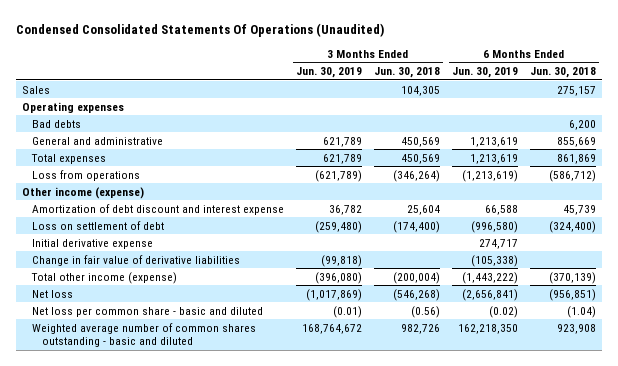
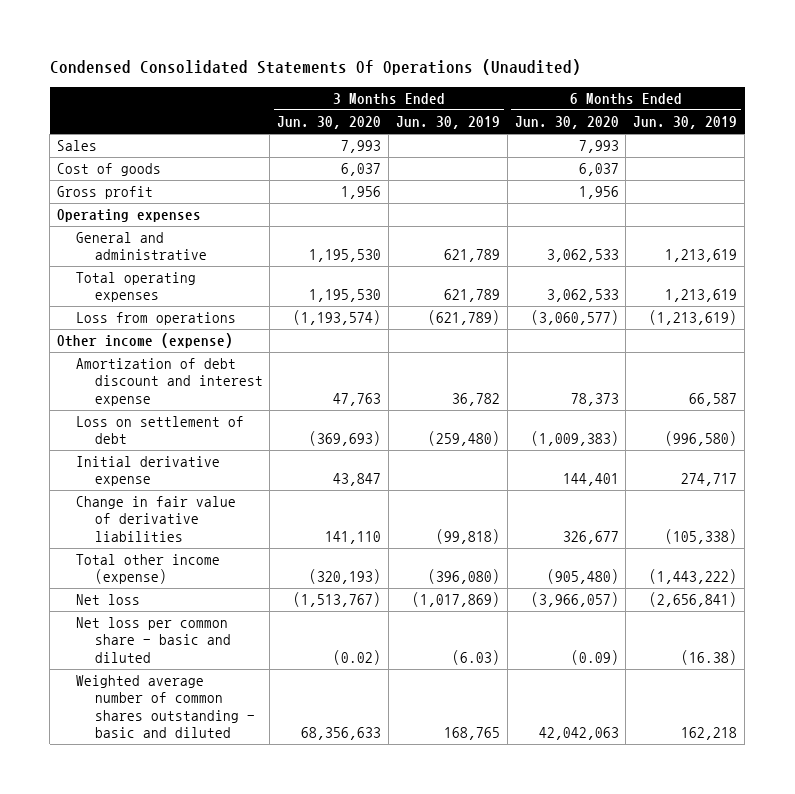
[373,67,440,79] Jun. 30, 2018 -> none
[529,67,596,79] Jun. 30, 2018 -> none
none -> [277,115,382,129] Jun. 30, 2020
none -> [514,115,619,129] Jun. 30, 2020
none -> [57,163,162,177] Cost of goods
none -> [57,186,154,200] Gross profit
[31,119,81,128] Bad debts -> none
[30,153,106,164] Total expenses -> [75,272,196,303] Total operating expenses
[484,204,518,215] 66,588 -> [689,392,738,406] 66,587
[332,305,362,318] (0.01) -> [451,649,500,665] (6.03)
[488,305,518,318] (0.02) -> [681,649,738,665] (16.38)
[301,323,362,334] 168,764,672 -> [443,726,500,740] 168,765
[457,323,518,334] 162,218,350 -> [681,726,738,740] 162,218

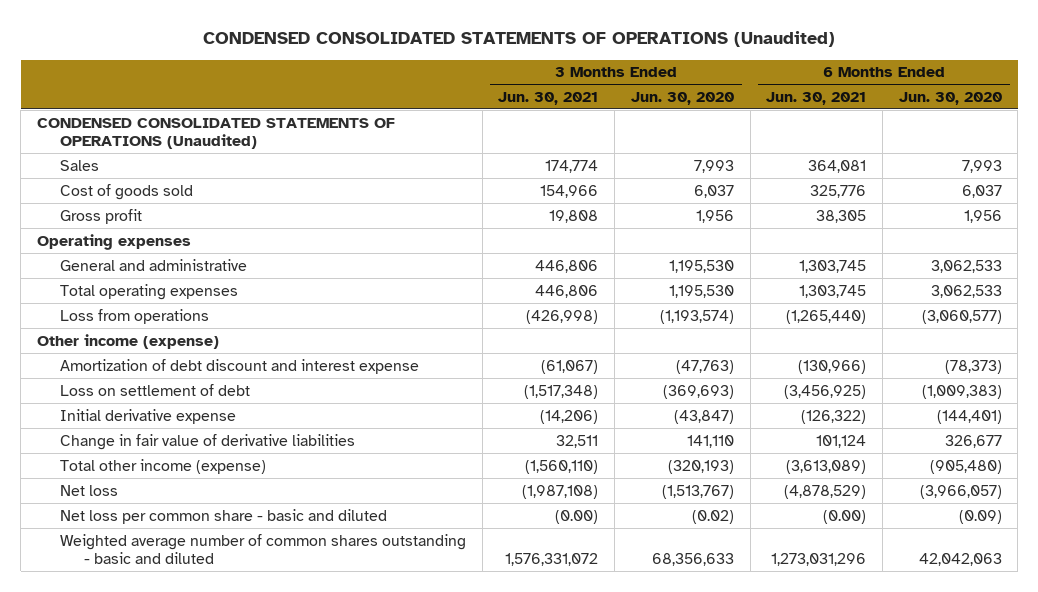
[49,59,581,76] Condensed Consolidated Statements Of Operations (Unaudited) -> [203,31,836,48] CONDENSED CONSOLIDATED STATEMENTS OF OPERATIONS (Unaudited)
[395,115,500,129] Jun. 30, 2019 -> none
[633,115,738,129] Jun. 30, 2019 -> none
none -> [498,91,599,105] Jun. 30, 2021
none -> [766,91,867,105] Jun. 30, 2021
none -> [36,117,395,150] CONDENSED CONSOLIDATED STATEMENTS OF OPERATIONS (Unaudited)
[57,163,162,177] Cost of goods -> [60,183,194,200] Cost of goods sold
[333,392,382,406] 47,763 -> [675,359,734,374] (47,763)
[570,392,619,406] 78,373 -> [944,359,1002,374] (78,373)
[333,473,382,487] 43,847 -> [673,409,734,424] (43,847)
[562,473,619,487] 144,401 -> [936,409,1002,424] (144,401)

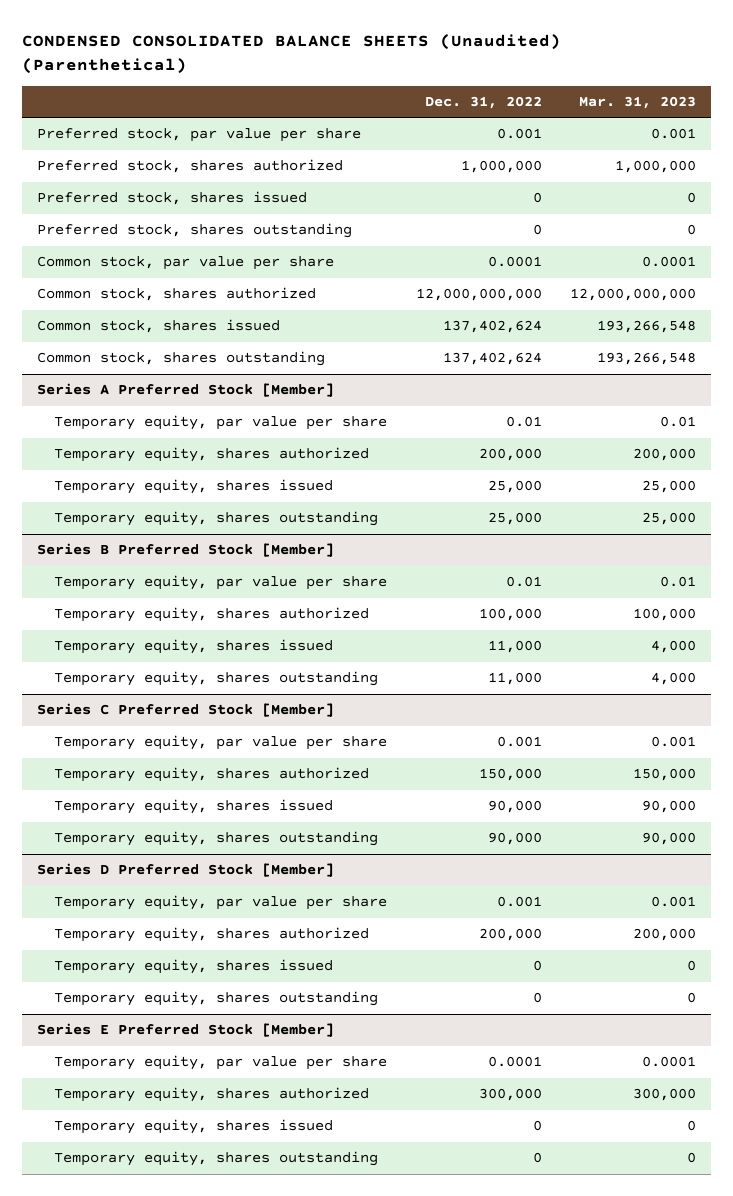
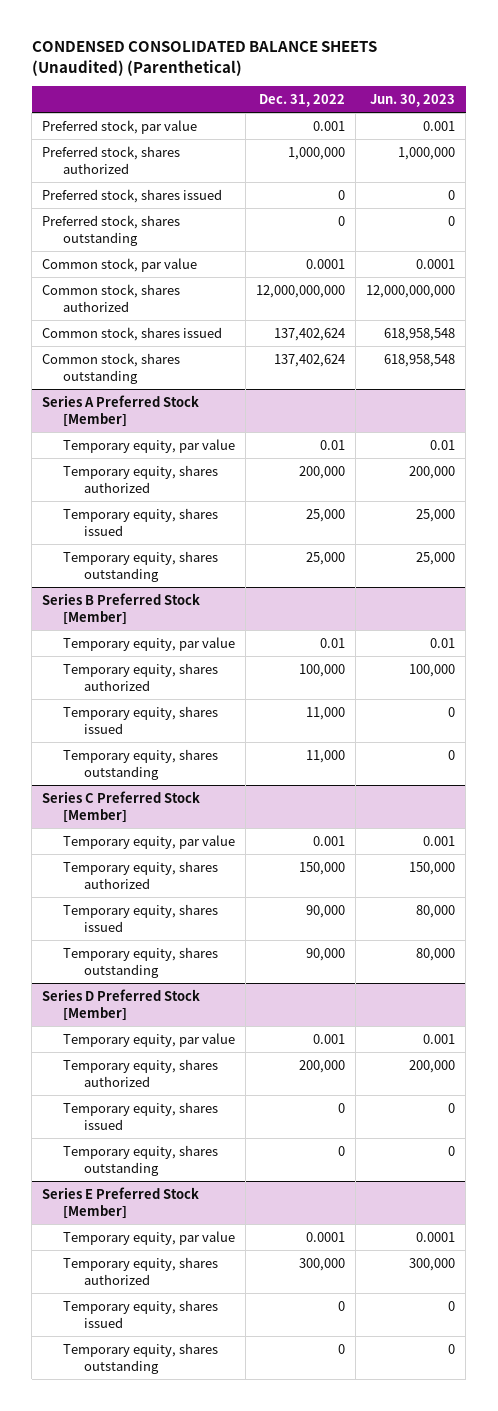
[579,95,697,109] Mar. 31, 2023 -> none
none -> [370,94,456,108] Jun. 30, 2023
[36,128,361,143] Preferred stock, par value per share -> [42,120,198,135] Preferred stock, par value
[36,256,334,271] Common stock, par value per share -> [42,258,198,273] Common stock, par value
[54,415,388,431] Temporary equity, par value per share -> [63,439,236,454] Temporary equity, par value
[54,575,388,591] Temporary equity, par value per share -> [63,637,236,652] Temporary equity, par value
[54,735,388,751] Temporary equity, par value per share -> [63,835,236,850] Temporary equity, par value
[54,895,388,911] Temporary equity, par value per share -> [63,1033,236,1048] Temporary equity, par value
[54,1055,388,1071] Temporary equity, par value per share -> [63,1231,236,1246] Temporary equity, par value

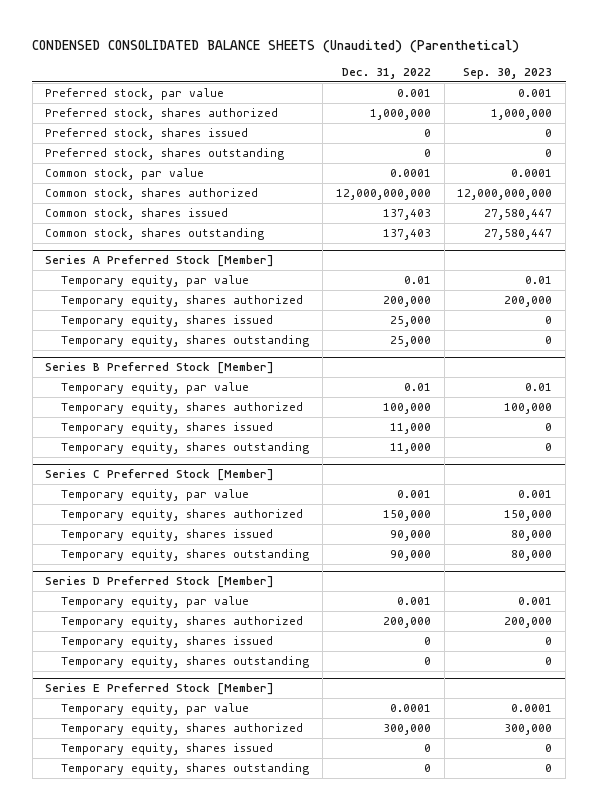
[370,94,456,108] Jun. 30, 2023 -> none
none -> [463,67,553,79] Sep. 30, 2023
[274,328,346,342] 137,402,624 -> [382,208,431,220] 137,403
[274,354,346,368] 137,402,624 -> [382,228,431,240] 137,403

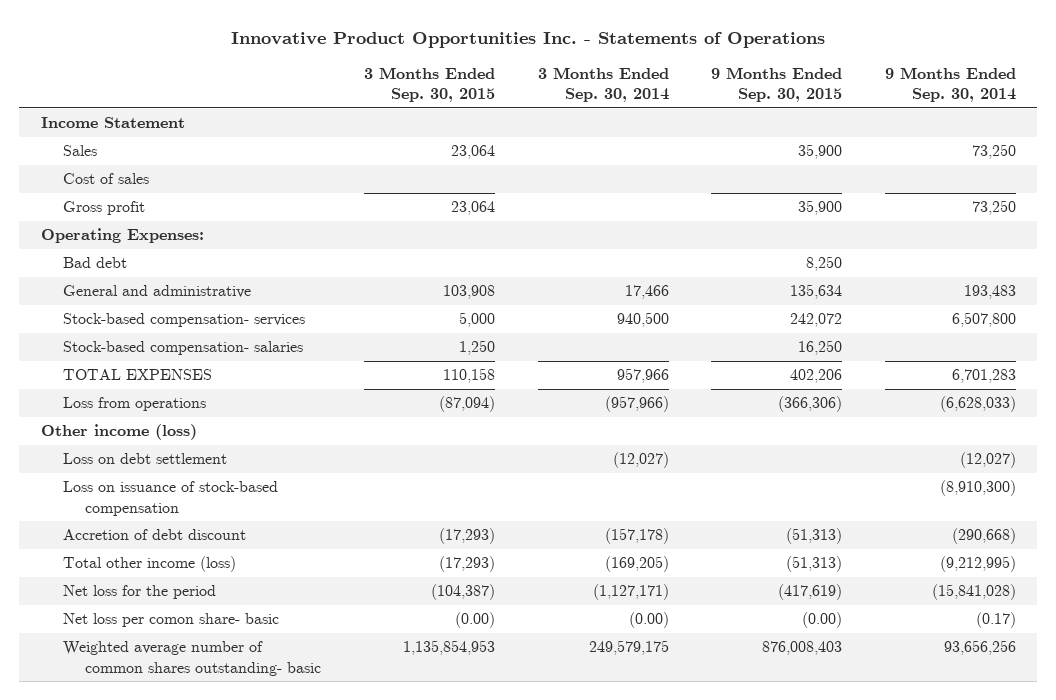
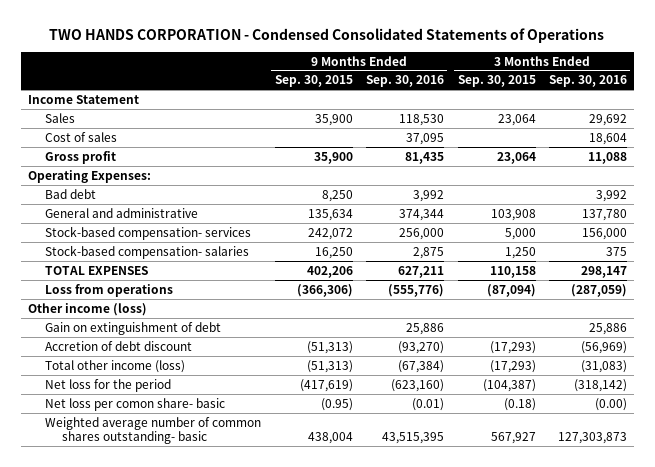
[231,31,826,48] Innovative Product Opportunities Inc. - Statements of Operations -> [49,27,605,43] TWO HANDS CORPORATION - Condensed Consolidated Statements of Operations
[537,66,669,103] 3 Months Ended Sep. 30, 2014 -> none
[884,66,1016,103] 9 Months Ended Sep. 30, 2014 -> none
none -> [366,75,445,88] Sep. 30, 2016
none -> [549,75,628,88] Sep. 30, 2016
[62,453,227,465] Loss on debt settlement -> none
[62,481,278,516] Loss on issuance of stock-based compensation -> none
none -> [45,321,222,335] Gain on extinguishment of debt
[454,612,495,629] (0.00) -> [503,397,536,411] (0.18)
[802,612,843,629] (0.00) -> [320,397,353,411] (0.95)
[402,640,495,656] 1,135,854,953 -> [490,431,536,444] 567,927
[762,641,843,656] 876,008,403 -> [307,431,353,444] 438,004

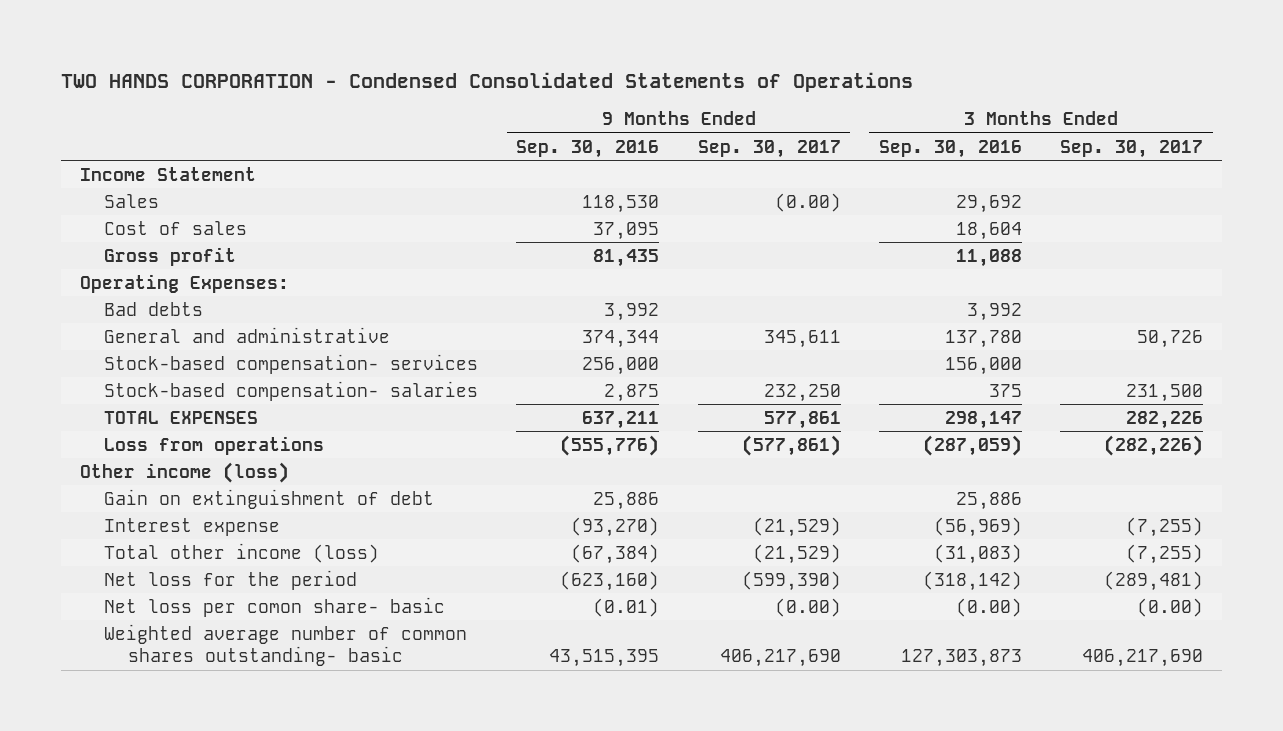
[274,75,353,88] Sep. 30, 2015 -> none
[457,75,536,88] Sep. 30, 2015 -> none
none -> [697,139,841,158] Sep. 30, 2017
none -> [1059,139,1203,158] Sep. 30, 2017
[45,188,97,199] Bad debt -> [104,301,204,316] Bad debts
[398,265,445,278] 627,211 -> [582,410,660,429] 637,211
[45,340,193,351] Accretion of debt discount -> [104,517,281,536] Interest expense

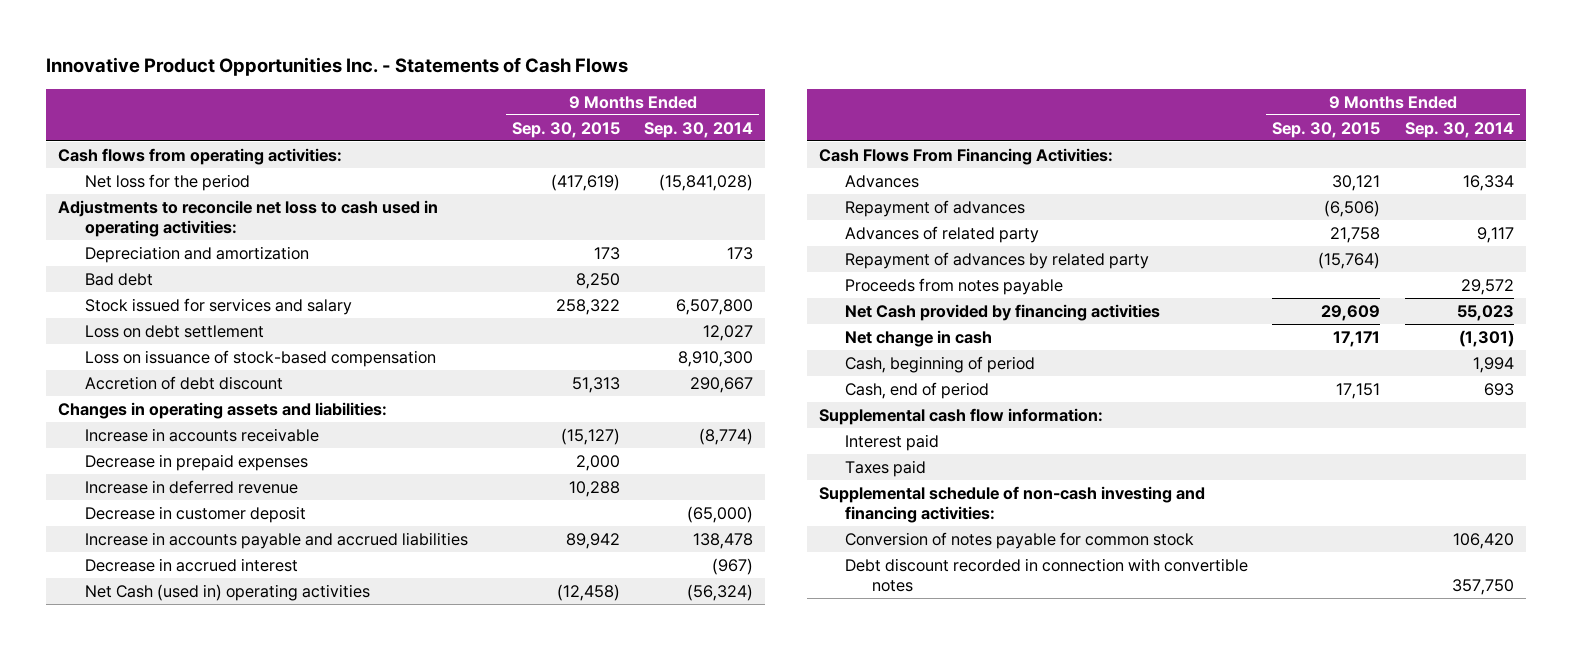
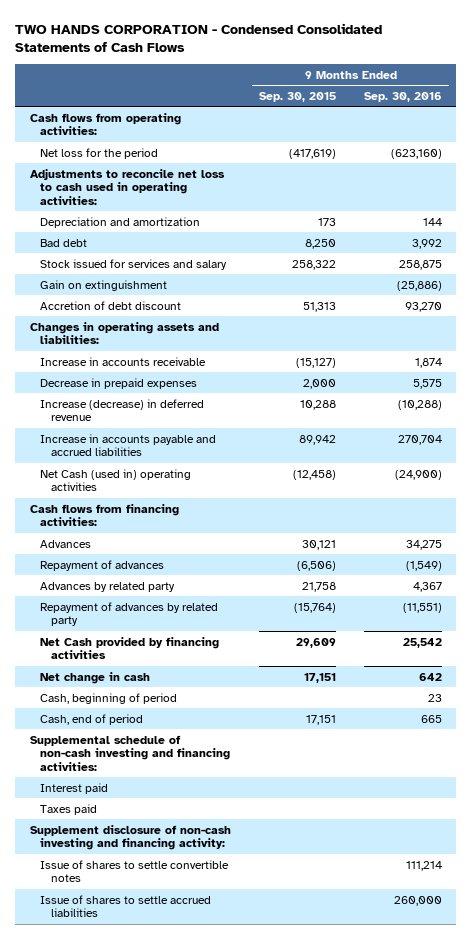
[46,57,629,77] Innovative Product Opportunities Inc. - Statements of Cash Flows -> [15,22,383,53] TWO HANDS CORPORATION - Condensed Consolidated Statements of Cash Flows
[644,121,754,138] Sep. 30, 2014 -> none
none -> [364,91,443,102] Sep. 30, 2016
[84,324,264,338] Loss on debt settlement -> none
[84,349,436,367] Loss on issuance of stock-based compensation -> none
none -> [40,279,168,291] Gain on extinguishment
[84,505,306,523] Decrease in customer deposit -> none
[84,479,298,494] Increase in deferred revenue -> [40,398,205,422] Increase (decrease) in deferred revenue
[84,557,298,572] Decrease in accrued interest -> none
[818,147,1113,165] Cash Flows From Financing Activities: -> [29,503,179,527] Cash flows from financing activities:
[845,225,1040,243] Advances of related party -> [40,581,176,592] Advances by related party
[845,277,1064,295] Proceeds from notes payable -> none
[1333,330,1381,347] 17,171 -> [303,672,336,683] 17,151
[818,407,1103,425] Supplemental cash flow information: -> none
[818,485,1205,524] Supplemental schedule of non-cash investing and financing activities: -> [29,734,231,771] Supplemental schedule of non-cash investing and financing activities:
[845,531,1195,549] Conversion of notes payable for common stock -> none
[845,557,1249,593] Debt discount recorded in connection with convertible notes -> none
none -> [29,824,231,851] Supplement disclosure of non-cash investing and financing activity:
none -> [40,859,230,883] Issue of shares to settle convertible notes
none -> [40,894,212,918] Issue of shares to settle accrued liabilities

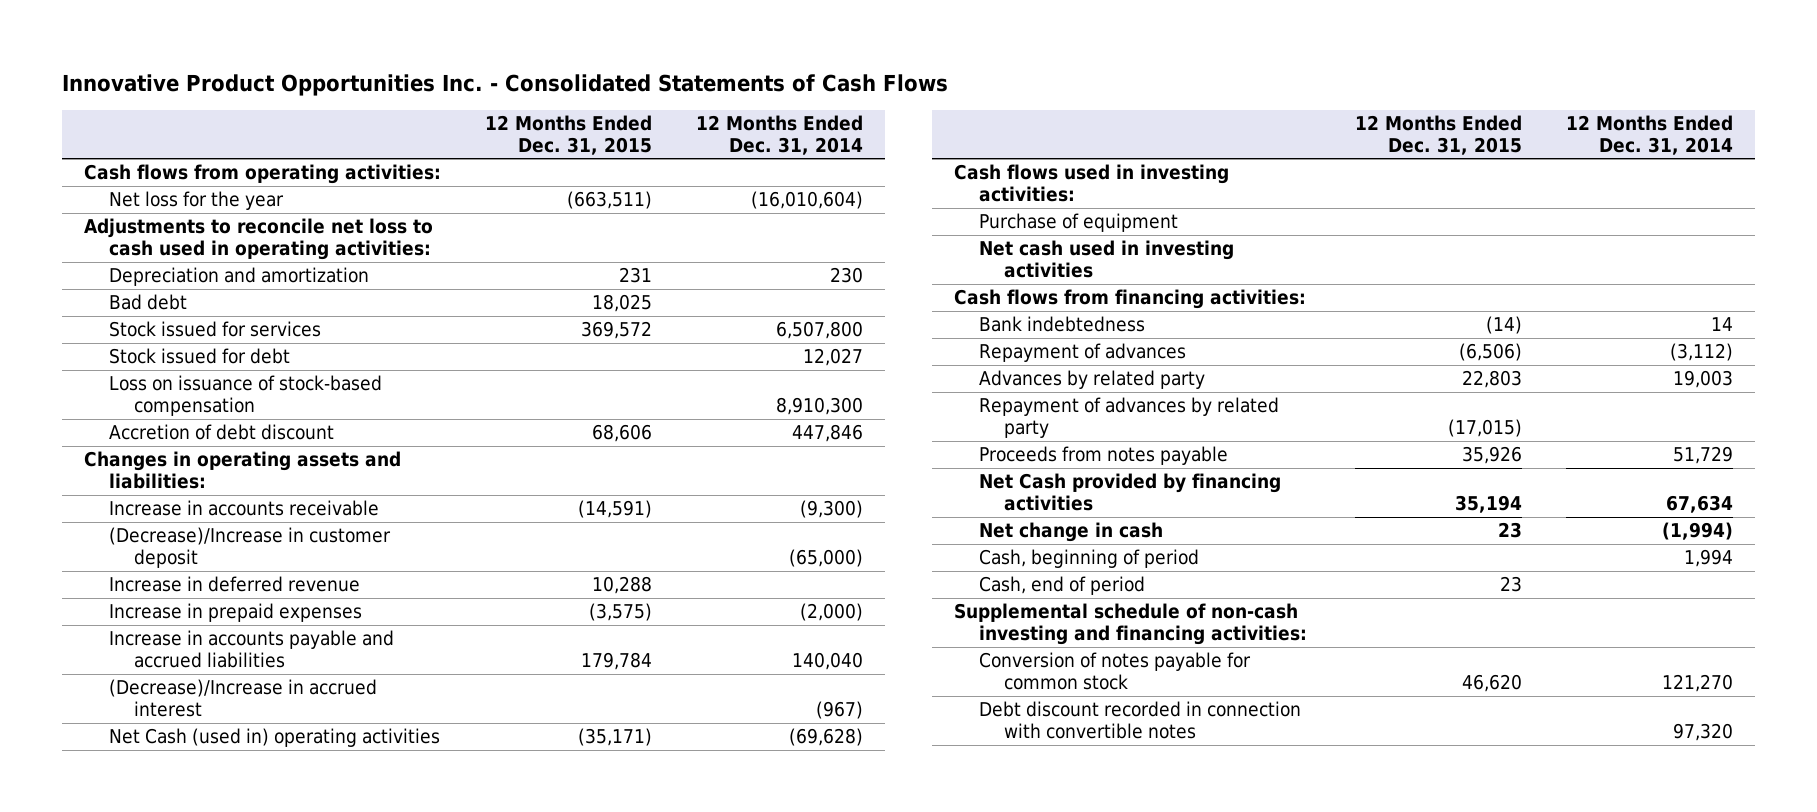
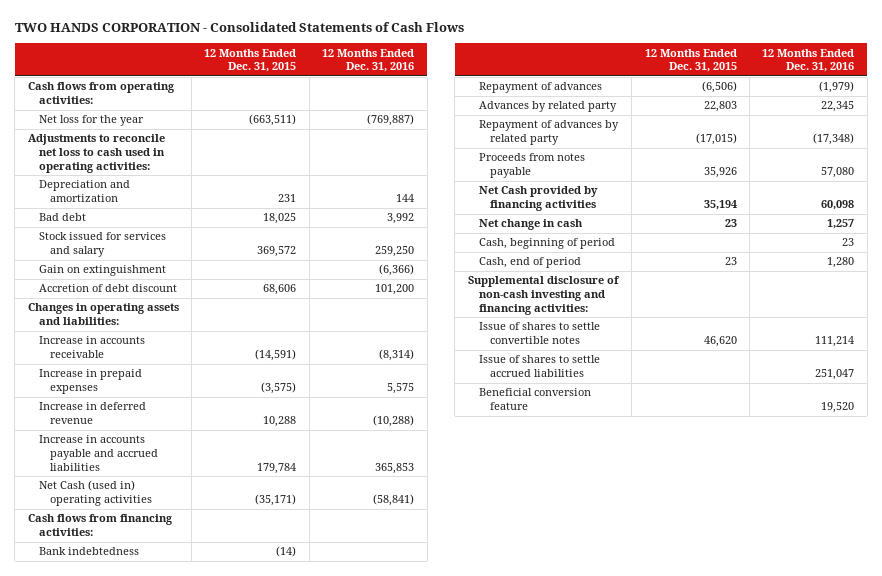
[61,73,948,96] Innovative Product Opportunities Inc. - Consolidated Statements of Cash Flows -> [14,21,464,32] TWO HANDS CORPORATION - Consolidated Statements of Cash Flows
[696,115,864,155] 12 Months Ended Dec. 31, 2014 -> none
none -> [322,48,415,73] 12 Months Ended Dec. 31, 2016
[109,348,291,365] Stock issued for debt -> none
[109,375,383,417] Loss on issuance of stock-based compensation -> none
[109,321,322,338] Stock issued for services -> [38,232,166,258] Stock issued for services and salary
none -> [38,265,166,277] Gain on extinguishment
[109,527,392,569] (Decrease)/Increase in customer deposit -> none
[109,576,361,593] Increase in deferred revenue -> [38,402,146,425] Increase in deferred revenue
[109,679,378,718] (Decrease)/Increase in accrued interest -> none
[954,164,1230,203] Cash flows used in investing activities: -> none
[979,213,1179,233] Purchase of equipment -> none
[979,240,1235,279] Net cash used in investing activities -> none
[979,701,1302,740] Debt discount recorded in connection with convertible notes -> none
[954,603,1308,646] Supplemental schedule of non-cash investing and financing activities: -> [467,276,620,316] Supplemental disclosure of non-cash investing and financing activities:
[979,652,1252,691] Conversion of notes payable for common stock -> [478,322,600,345] Issue of shares to settle convertible notes
none -> [478,355,600,378] Issue of shares to settle accrued liabilities
none -> [478,388,591,411] Beneficial conversion feature

